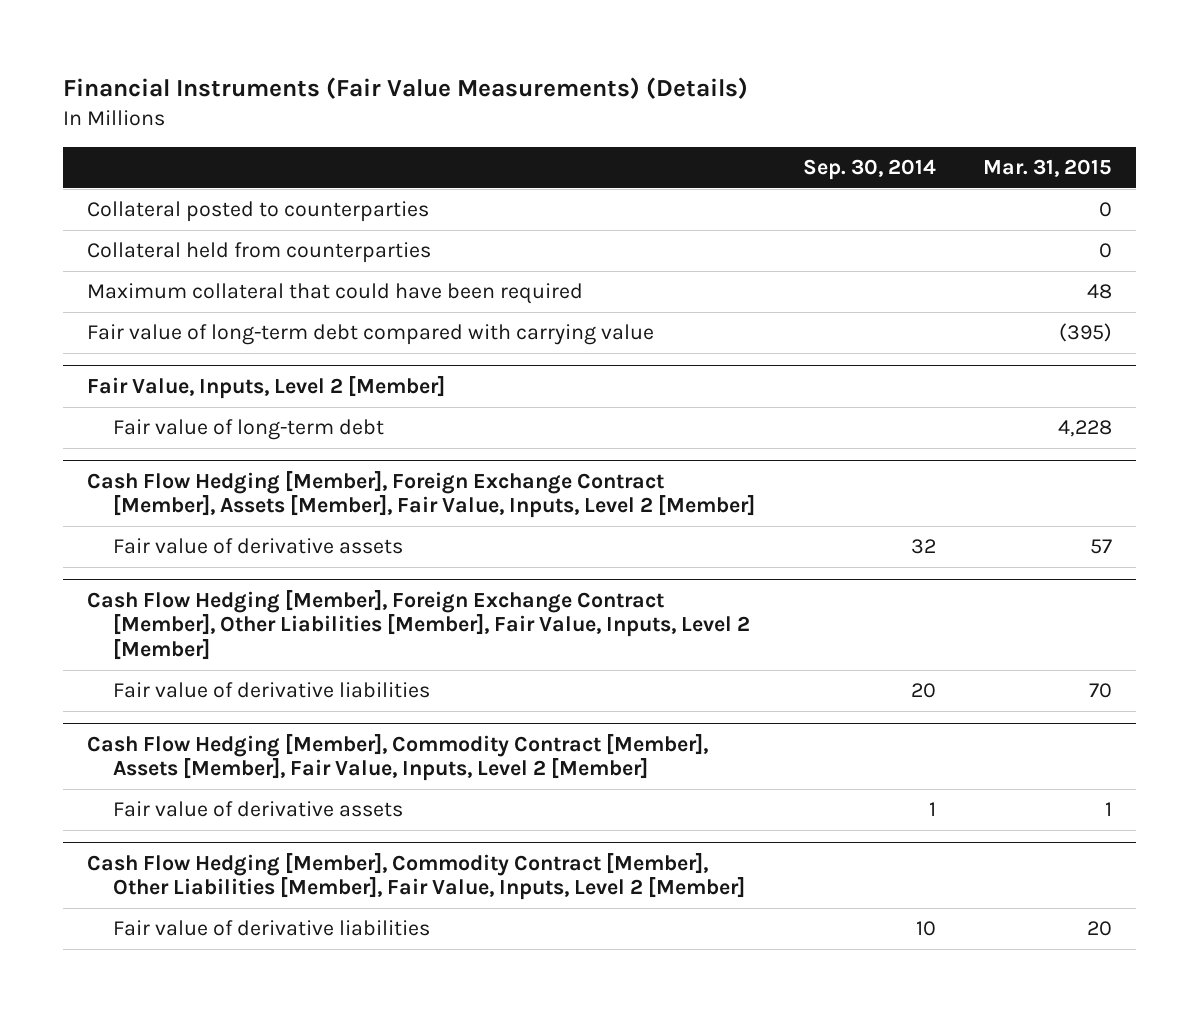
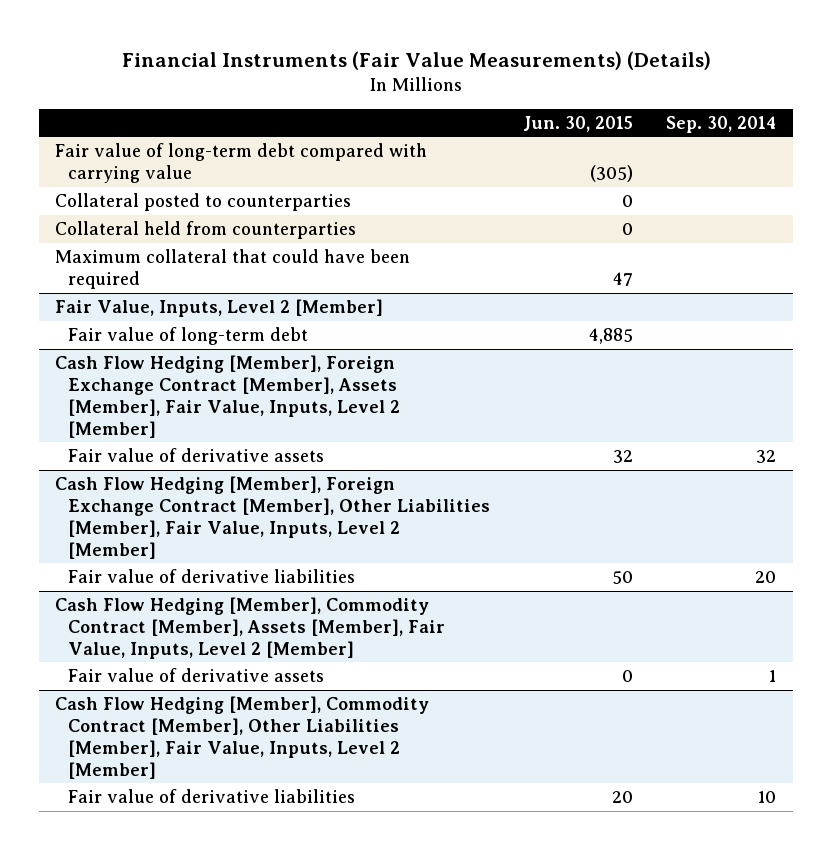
[983,158,1113,177] Mar. 31, 2015 -> none
none -> [523,115,634,132] Jun. 30, 2015
[87,324,655,346] Fair value of long-term debt compared with carrying value -> [55,143,428,183] Fair value of long-term debt compared with carrying value

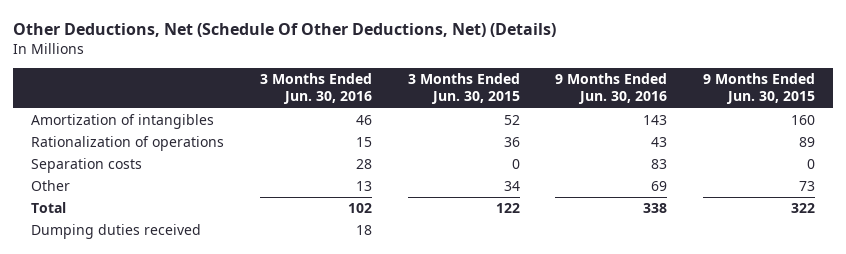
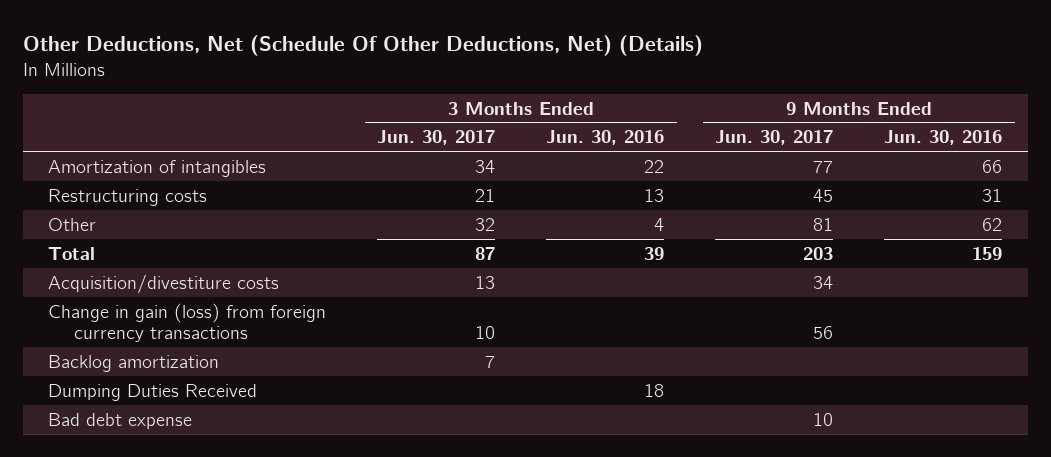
[407,72,520,105] 3 Months Ended Jun. 30, 2015 -> none
[703,72,816,105] 9 Months Ended Jun. 30, 2015 -> none
none -> [377,130,496,146] Jun. 30, 2017
none -> [715,130,834,146] Jun. 30, 2017
[31,136,225,152] Rationalization of operations -> none
[31,158,143,174] Separation costs -> none
[355,115,372,126] 46 -> [644,159,665,173] 22
[643,115,668,126] 143 -> [982,159,1003,173] 66
none -> [48,188,208,206] Restructuring costs
[355,181,372,192] 13 -> [654,217,665,231] 4
[651,181,668,192] 69 -> [982,217,1003,231] 62
[347,203,372,214] 102 -> [644,246,665,260] 39
[643,203,668,214] 338 -> [972,246,1003,260] 159
none -> [48,273,280,294] Acquisition/divestiture costs
none -> [48,302,327,342] Change in gain (loss) from foreign currency transactions
none -> [48,354,220,372] Backlog amortization
[31,224,202,240] Dumping duties received -> [48,383,258,401] Dumping Duties Received
none -> [48,412,193,429] Bad debt expense

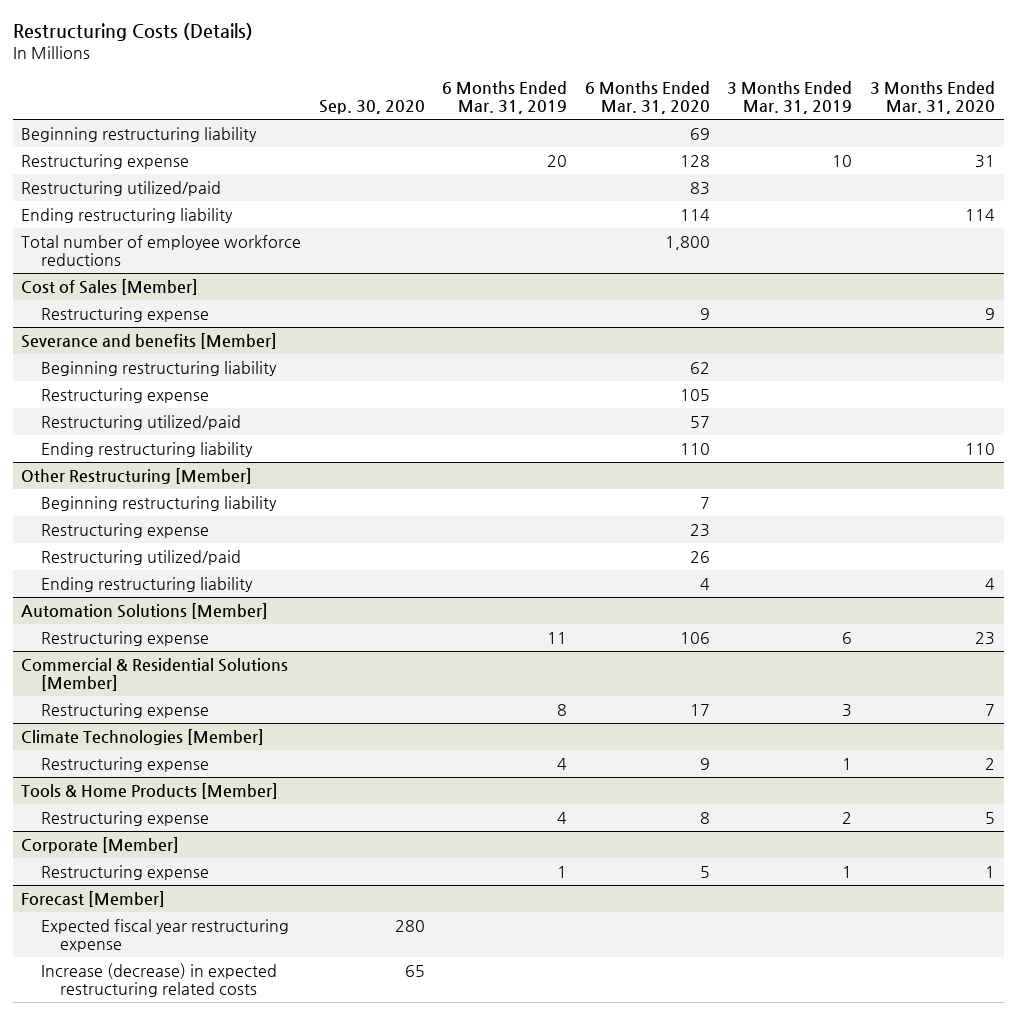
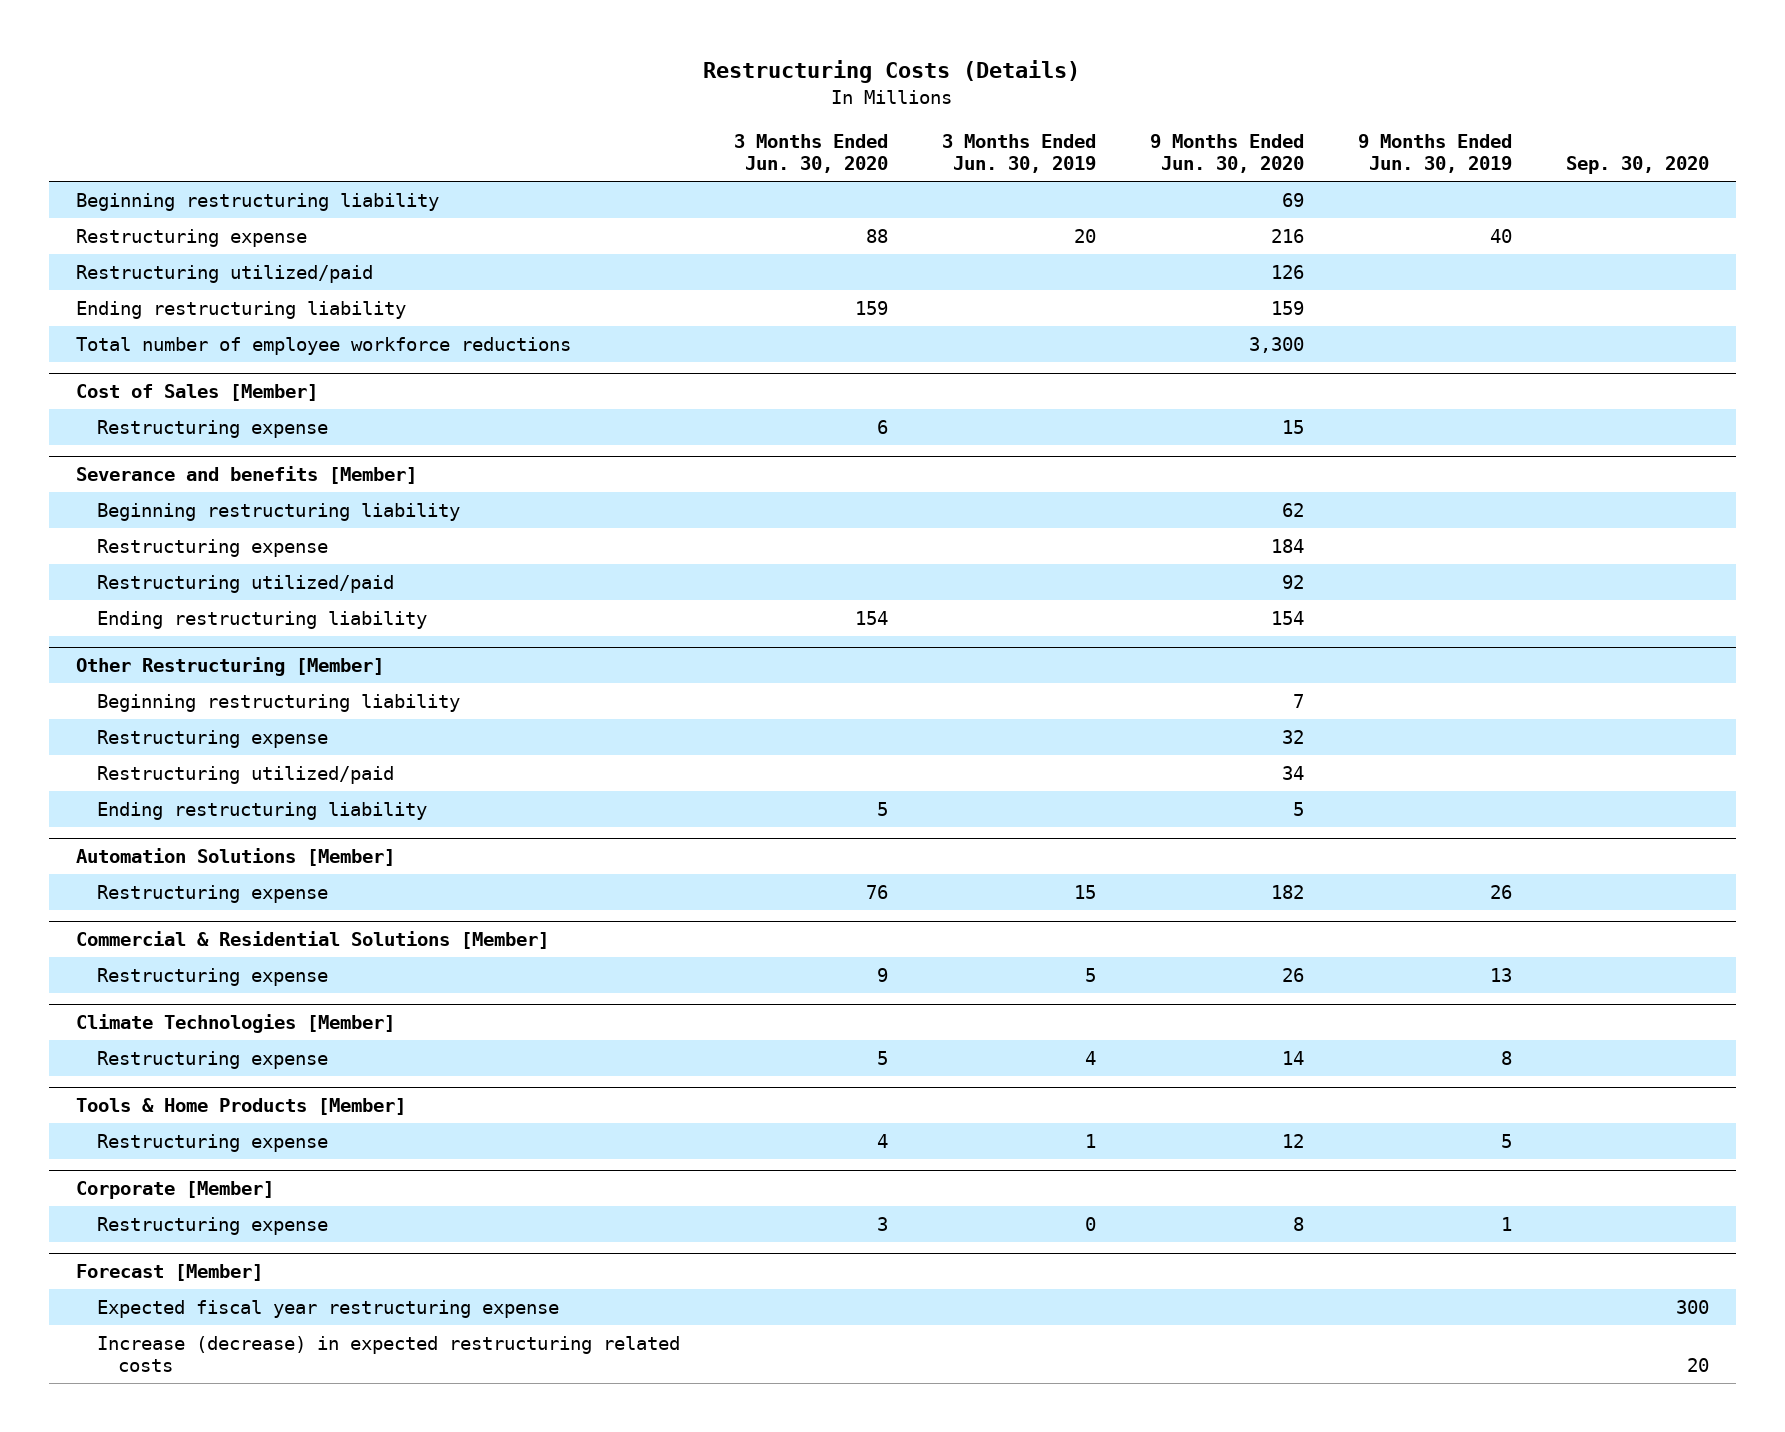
[442,80,568,115] 6 Months Ended Mar. 31, 2019 -> none
[584,80,710,115] 6 Months Ended Mar. 31, 2020 -> none
[727,80,853,115] 3 Months Ended Mar. 31, 2019 -> none
[869,80,995,115] 3 Months Ended Mar. 31, 2020 -> none
none -> [733,134,888,174] 3 Months Ended Jun. 30, 2020
none -> [941,134,1096,174] 3 Months Ended Jun. 30, 2019
none -> [1149,134,1304,174] 9 Months Ended Jun. 30, 2020
none -> [1357,134,1512,174] 9 Months Ended Jun. 30, 2019
[394,920,425,933] 280 -> [1675,1299,1709,1314] 300
[404,965,425,978] 65 -> [1686,1358,1709,1373] 20

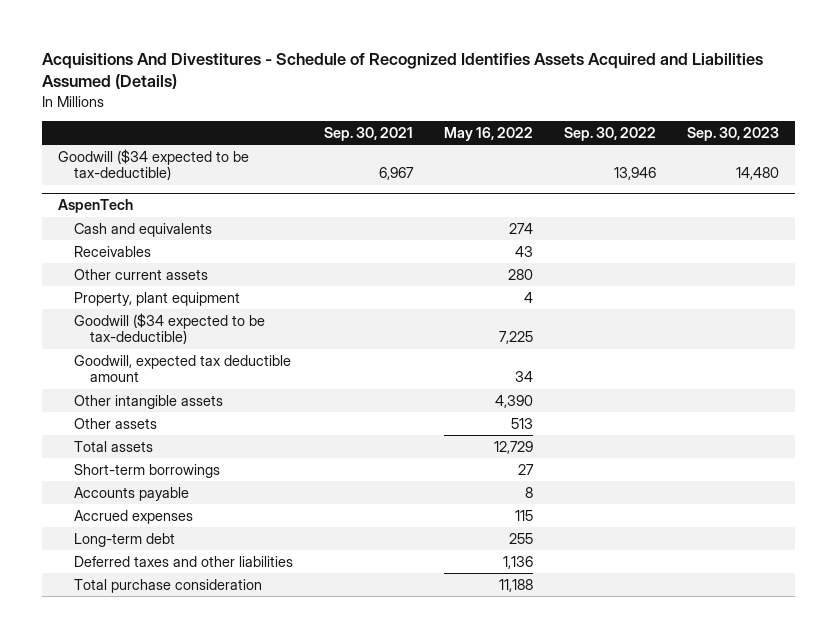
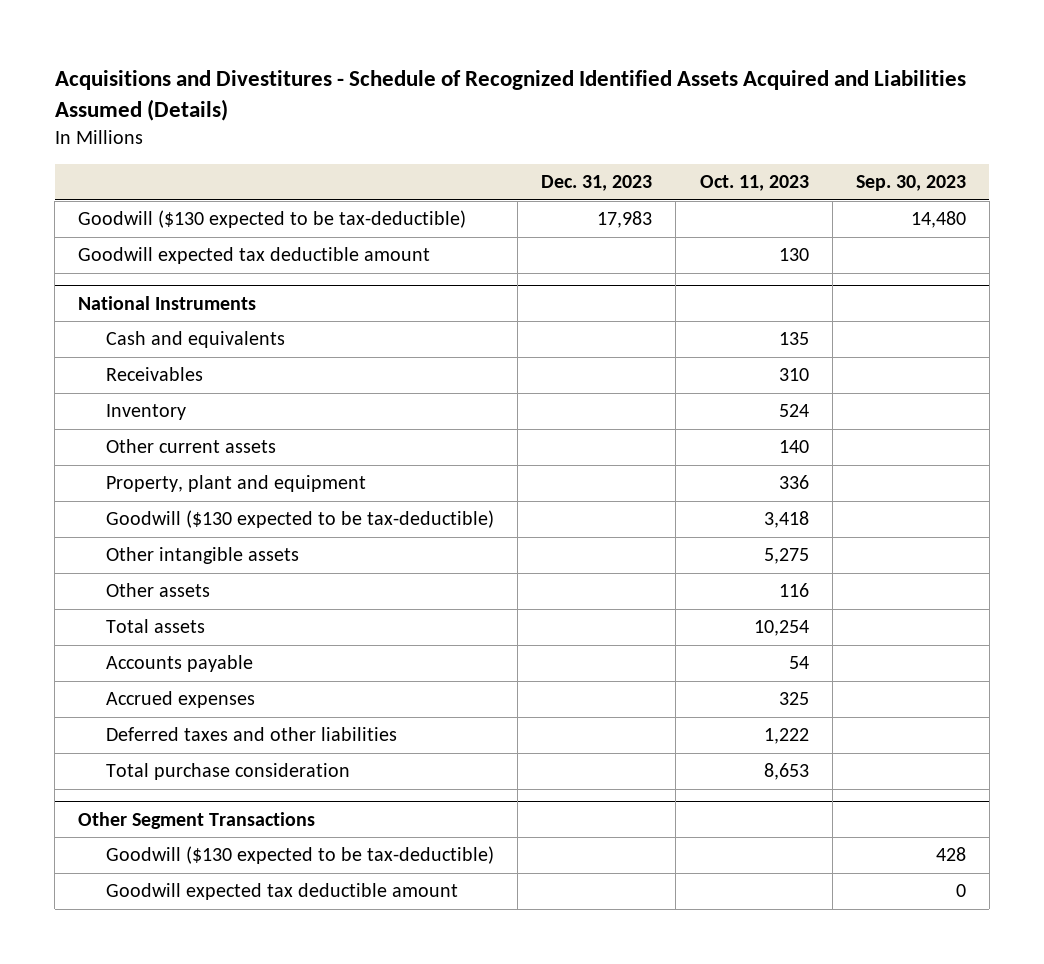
[42,52,764,90] Acquisitions And Divestitures - Schedule of Recognized Identifies Assets Acquired and Liabilities Assumed (Details) -> [54,69,966,121] Acquisitions and Divestitures - Schedule of Recognized Identified Assets Acquired and Liabilities Assumed (Details)
[324,126,414,141] Sep. 30, 2021 -> none
[444,126,534,141] May 16, 2022 -> none
[564,126,657,141] Sep. 30, 2022 -> none
none -> [541,175,653,192] Dec. 31, 2023
none -> [699,175,809,192] Oct. 11, 2023
[57,199,133,214] AspenTech -> none
[74,222,213,237] Cash and equivalents -> none
[74,245,152,257] Receivables -> none
[74,268,209,280] Other current assets -> none
[74,291,241,306] Property, plant equipment -> none
[74,312,266,345] Goodwill ($34 expected to be tax-deductible) -> none
[74,354,292,383] Goodwill, expected tax deductible amount -> none
[74,394,224,409] Other intangible assets -> none
[74,417,158,429] Other assets -> none
[74,440,154,452] Total assets -> none
[74,463,221,478] Short-term borrowings -> none
[74,486,190,501] Accounts payable -> none
[74,509,194,524] Accrued expenses -> none
[74,532,176,547] Long-term debt -> none
[74,555,294,567] Deferred taxes and other liabilities -> none
[74,578,263,593] Total purchase consideration -> none
[57,148,249,181] Goodwill ($34 expected to be tax-deductible) -> [78,210,467,229] Goodwill ($130 expected to be tax-deductible)
none -> [78,247,431,265] Goodwill expected tax deductible amount
none -> [78,295,257,310] National Instruments
none -> [105,331,285,349] Cash and equivalents
none -> [105,367,203,382] Receivables
none -> [105,404,186,421] Inventory
none -> [105,439,276,454] Other current assets
none -> [105,475,366,493] Property, plant and equipment
none -> [105,510,494,529] Goodwill ($130 expected to be tax-deductible)
none -> [105,547,299,565] Other intangible assets
none -> [105,583,210,598] Other assets
none -> [105,619,205,634] Total assets
none -> [105,655,253,673] Accounts payable
none -> [105,691,255,709] Accrued expenses
none -> [105,727,397,742] Deferred taxes and other liabilities
none -> [105,763,350,781] Total purchase consideration
none -> [78,811,316,829] Other Segment Transactions
none -> [105,846,494,865] Goodwill ($130 expected to be tax-deductible)
none -> [105,883,458,901] Goodwill expected tax deductible amount

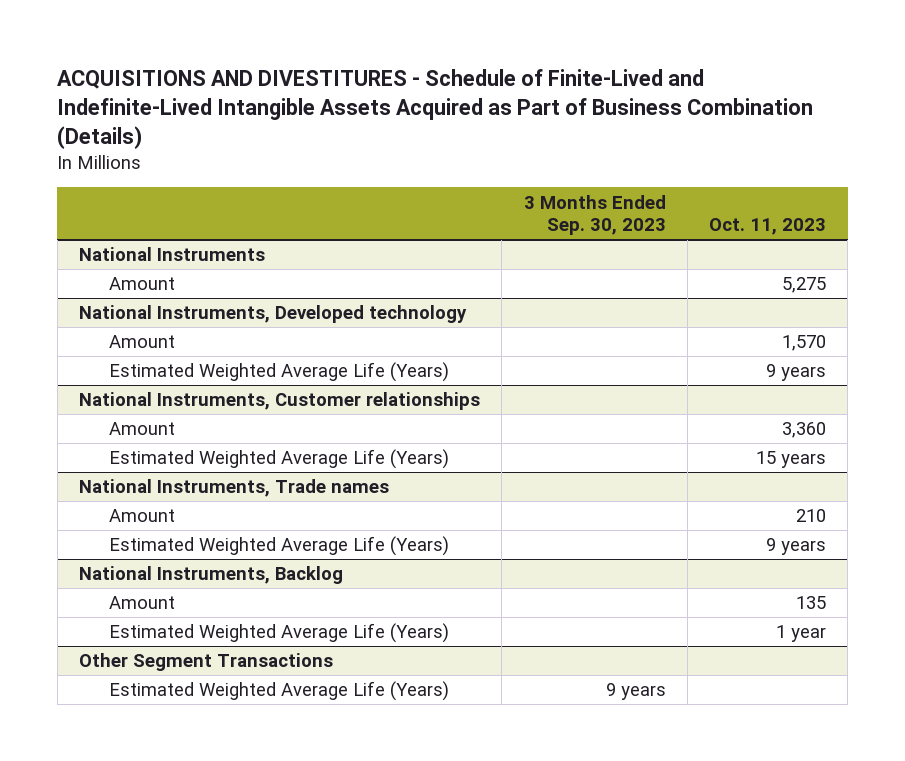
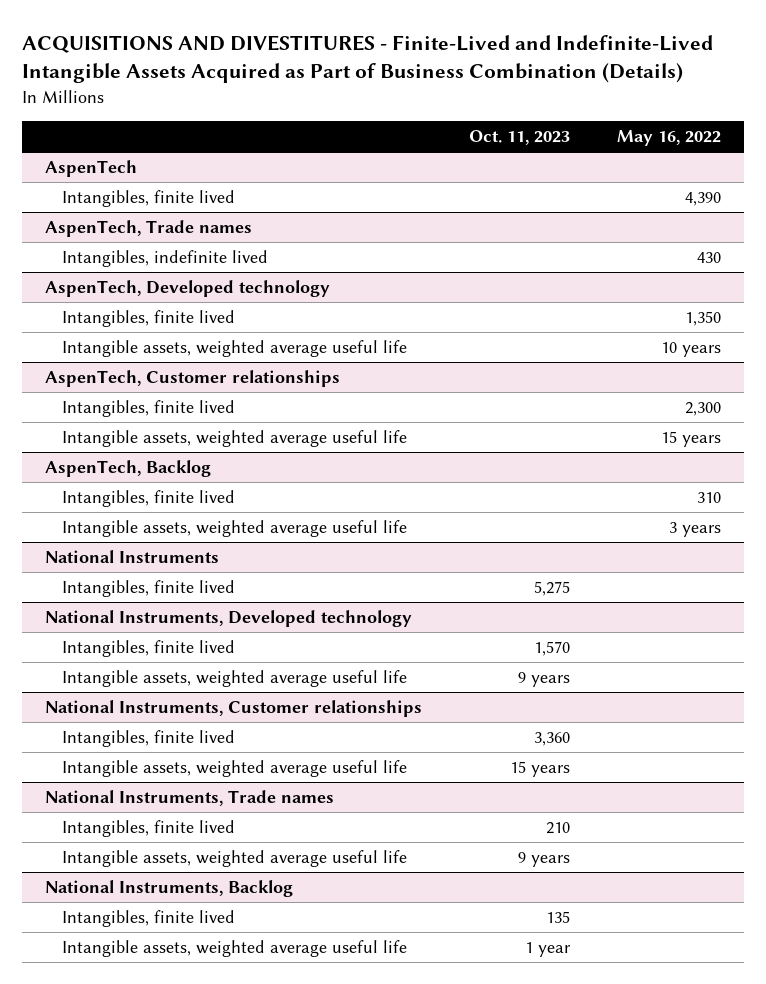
[57,69,814,149] ACQUISITIONS AND DIVESTITURES - Schedule of Finite-Lived and Indefinite-Lived Intangible Assets Acquired as Part of Business Combination (Details) -> [21,34,713,84] ACQUISITIONS AND DIVESTITURES - Finite-Lived and Indefinite-Lived Intangible Assets Acquired as Part of Business Combination (Details)
[523,194,666,236] 3 Months Ended Sep. 30, 2023 -> none
none -> [617,129,722,146] May 16, 2022
none -> [45,159,138,177] AspenTech
none -> [62,189,236,207] Intangibles, finite lived
none -> [45,219,253,237] AspenTech, Trade names
none -> [62,249,269,267] Intangibles, indefinite lived
none -> [45,279,331,297] AspenTech, Developed technology
none -> [62,309,236,327] Intangibles, finite lived
none -> [62,339,408,357] Intangible assets, weighted average useful life
none -> [45,369,341,387] AspenTech, Customer relationships
none -> [62,399,236,417] Intangibles, finite lived
none -> [62,429,408,447] Intangible assets, weighted average useful life
none -> [45,459,212,477] AspenTech, Backlog
none -> [62,489,236,507] Intangibles, finite lived
none -> [62,519,408,537] Intangible assets, weighted average useful life
[108,277,175,291] Amount -> [62,579,236,597] Intangibles, finite lived
[108,335,175,349] Amount -> [62,639,236,657] Intangibles, finite lived
[108,362,449,383] Estimated Weighted Average Life (Years) -> [62,669,408,687] Intangible assets, weighted average useful life
[108,422,175,436] Amount -> [62,729,236,747] Intangibles, finite lived
[108,449,449,470] Estimated Weighted Average Life (Years) -> [62,759,408,777] Intangible assets, weighted average useful life
[108,509,175,523] Amount -> [62,819,236,837] Intangibles, finite lived
[108,536,449,557] Estimated Weighted Average Life (Years) -> [62,849,408,867] Intangible assets, weighted average useful life
[79,653,334,672] Other Segment Transactions -> none
[108,681,449,702] Estimated Weighted Average Life (Years) -> none
[108,596,175,610] Amount -> [62,909,236,927] Intangibles, finite lived
[108,623,449,644] Estimated Weighted Average Life (Years) -> [62,939,408,957] Intangible assets, weighted average useful life

